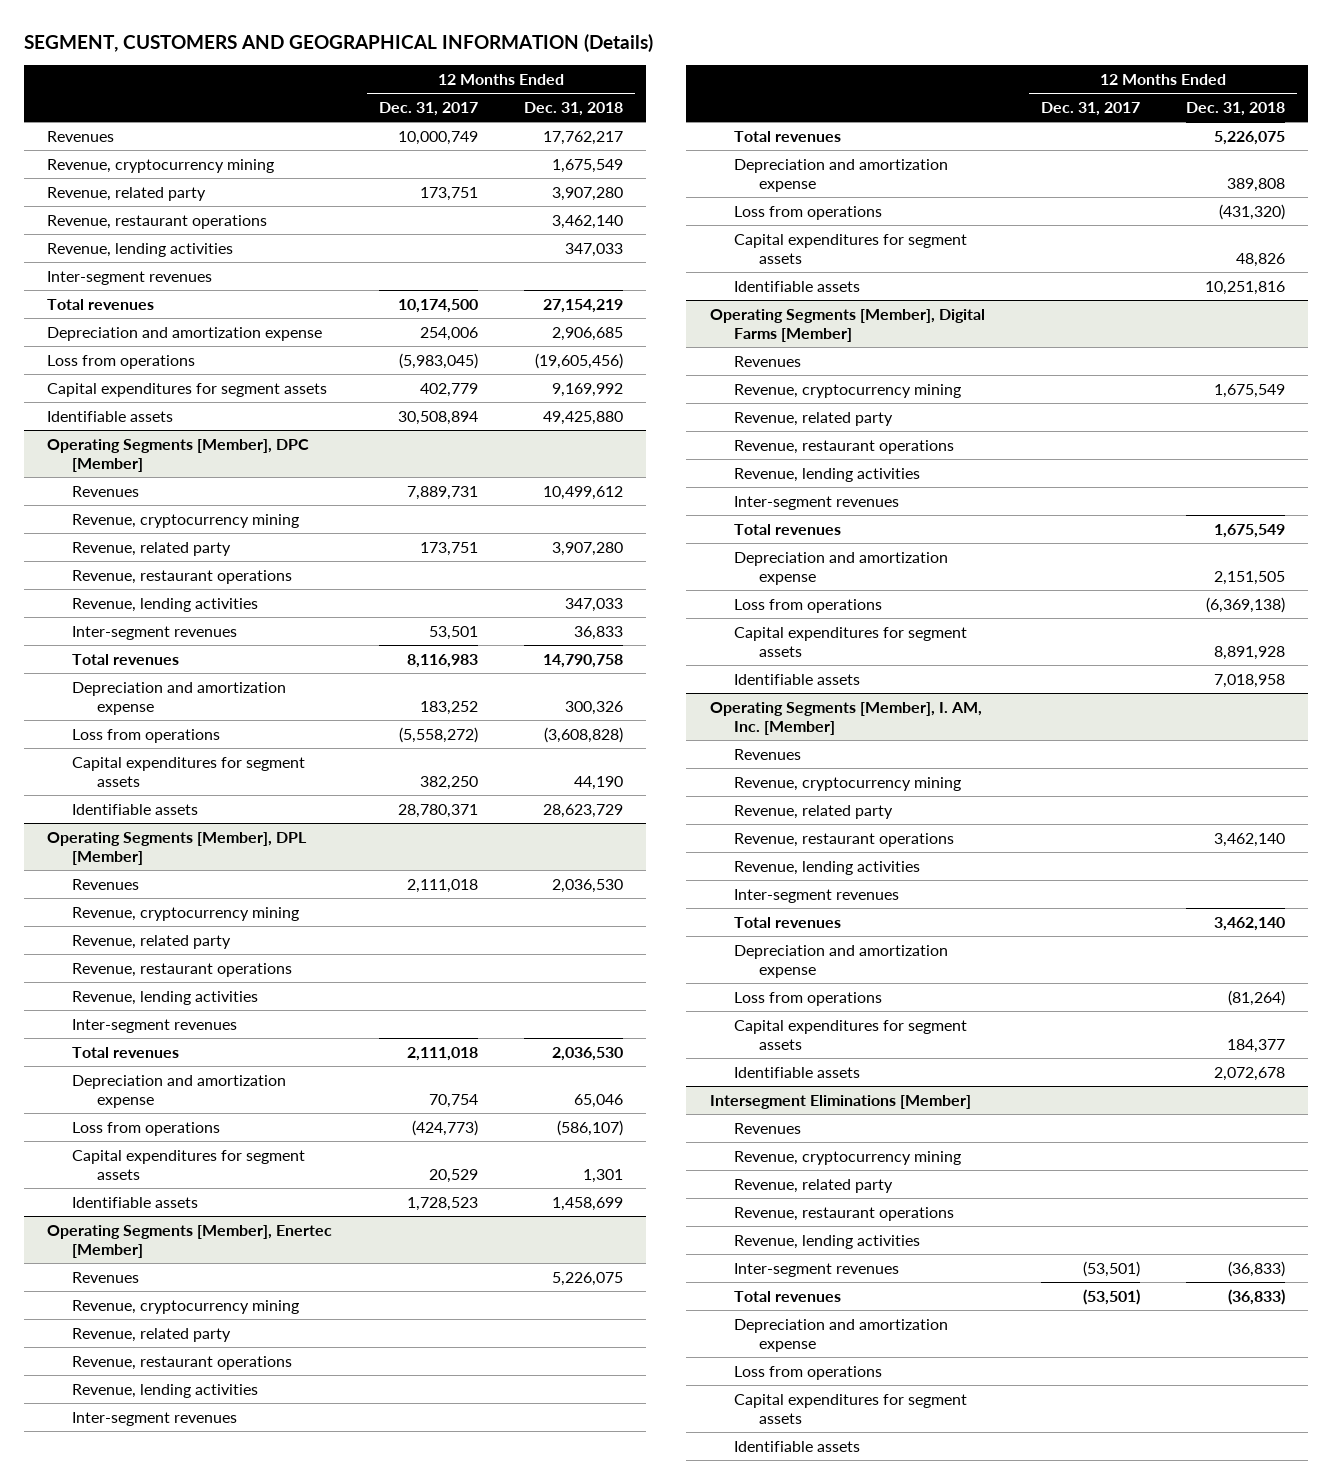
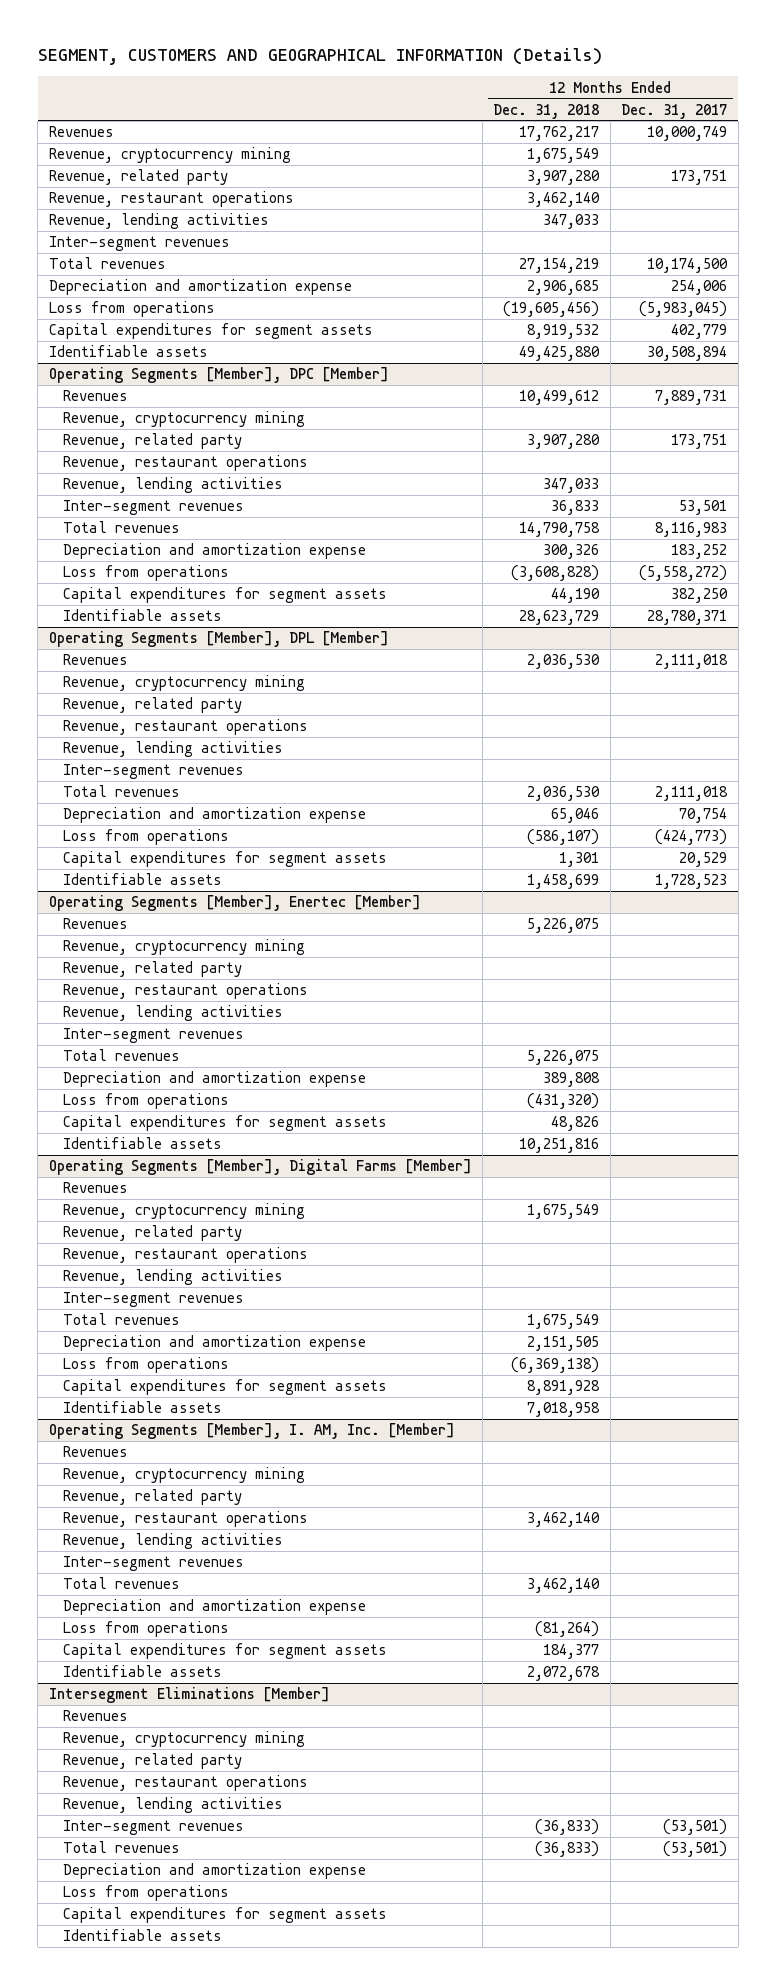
[551,382,623,397] 9,169,992 -> [527,324,600,340] 8,919,532

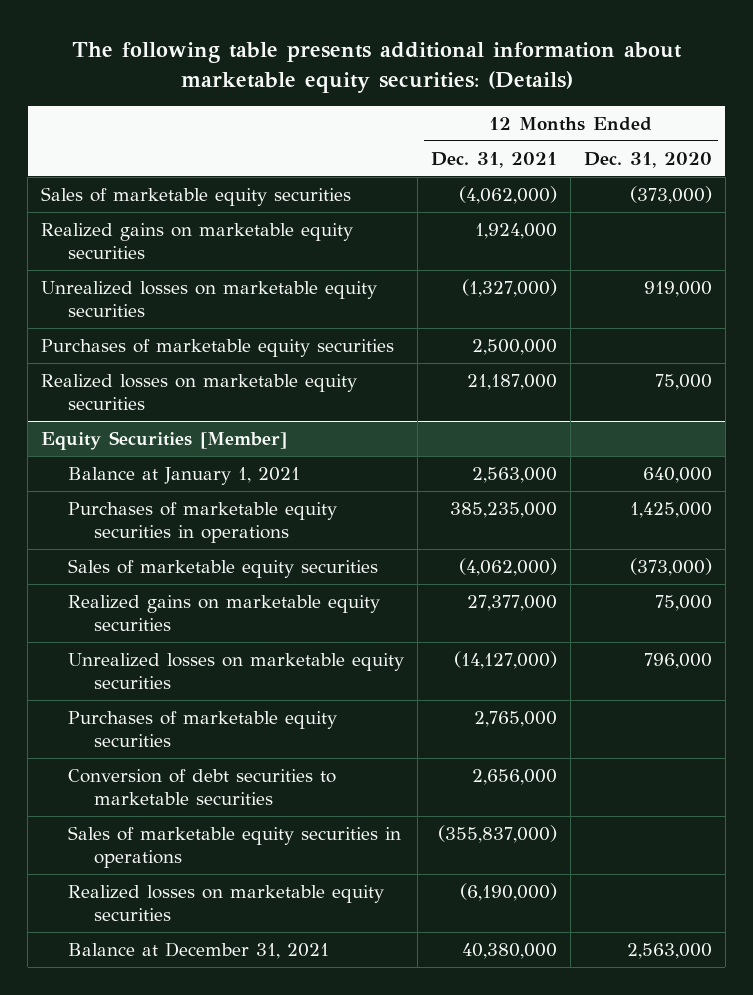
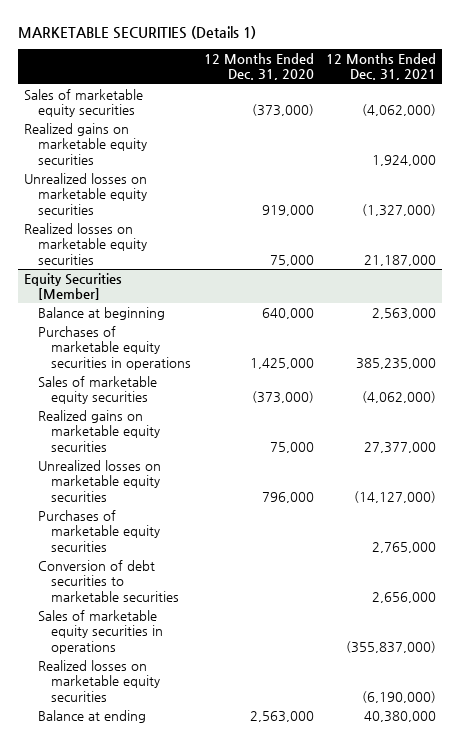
[71,42,682,93] The following table presents additional information about marketable equity securities: (Details) -> [17,25,256,39] MARKETABLE SECURITIES (Details 1)
[41,338,395,357] Purchases of marketable equity securities -> none
[67,466,300,485] Balance at January 1, 2021 -> [37,306,165,320] Balance at beginning
[67,941,329,959] Balance at December 31, 2021 -> [37,709,146,723] Balance at ending

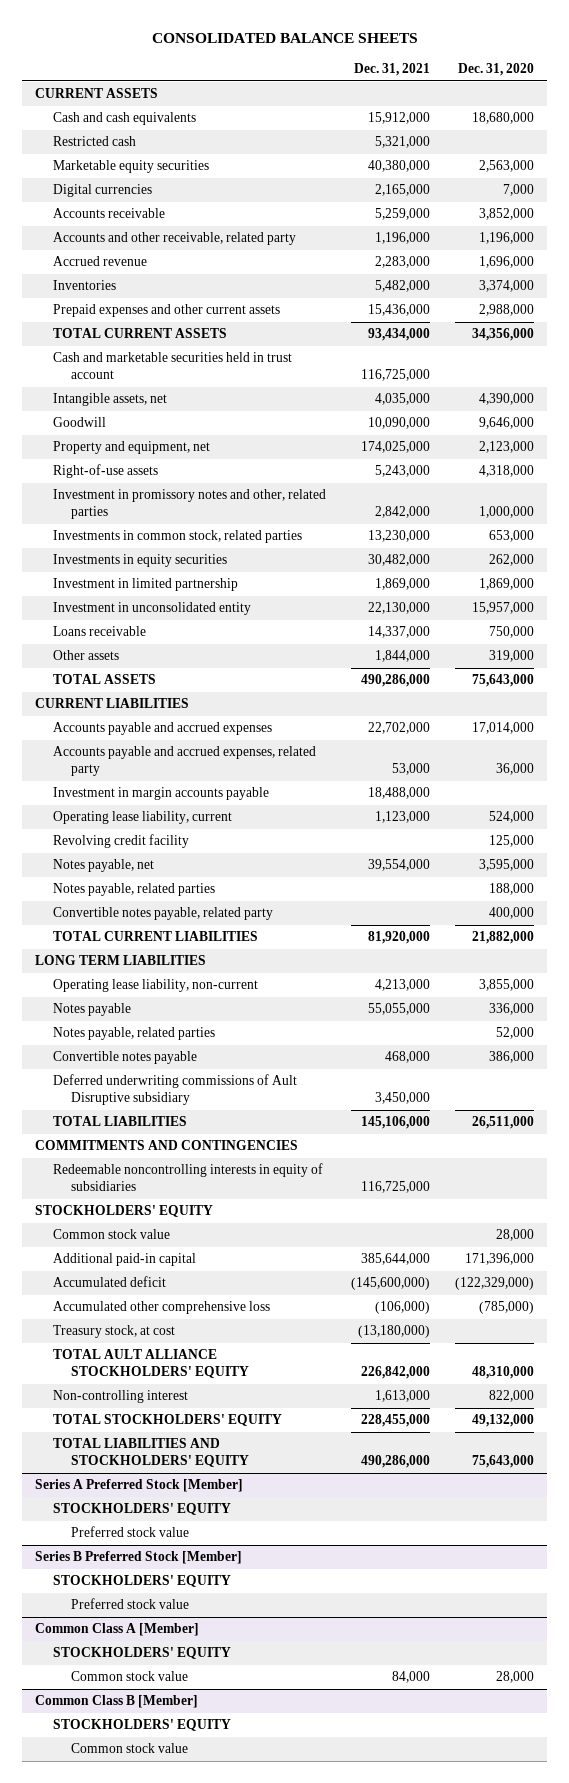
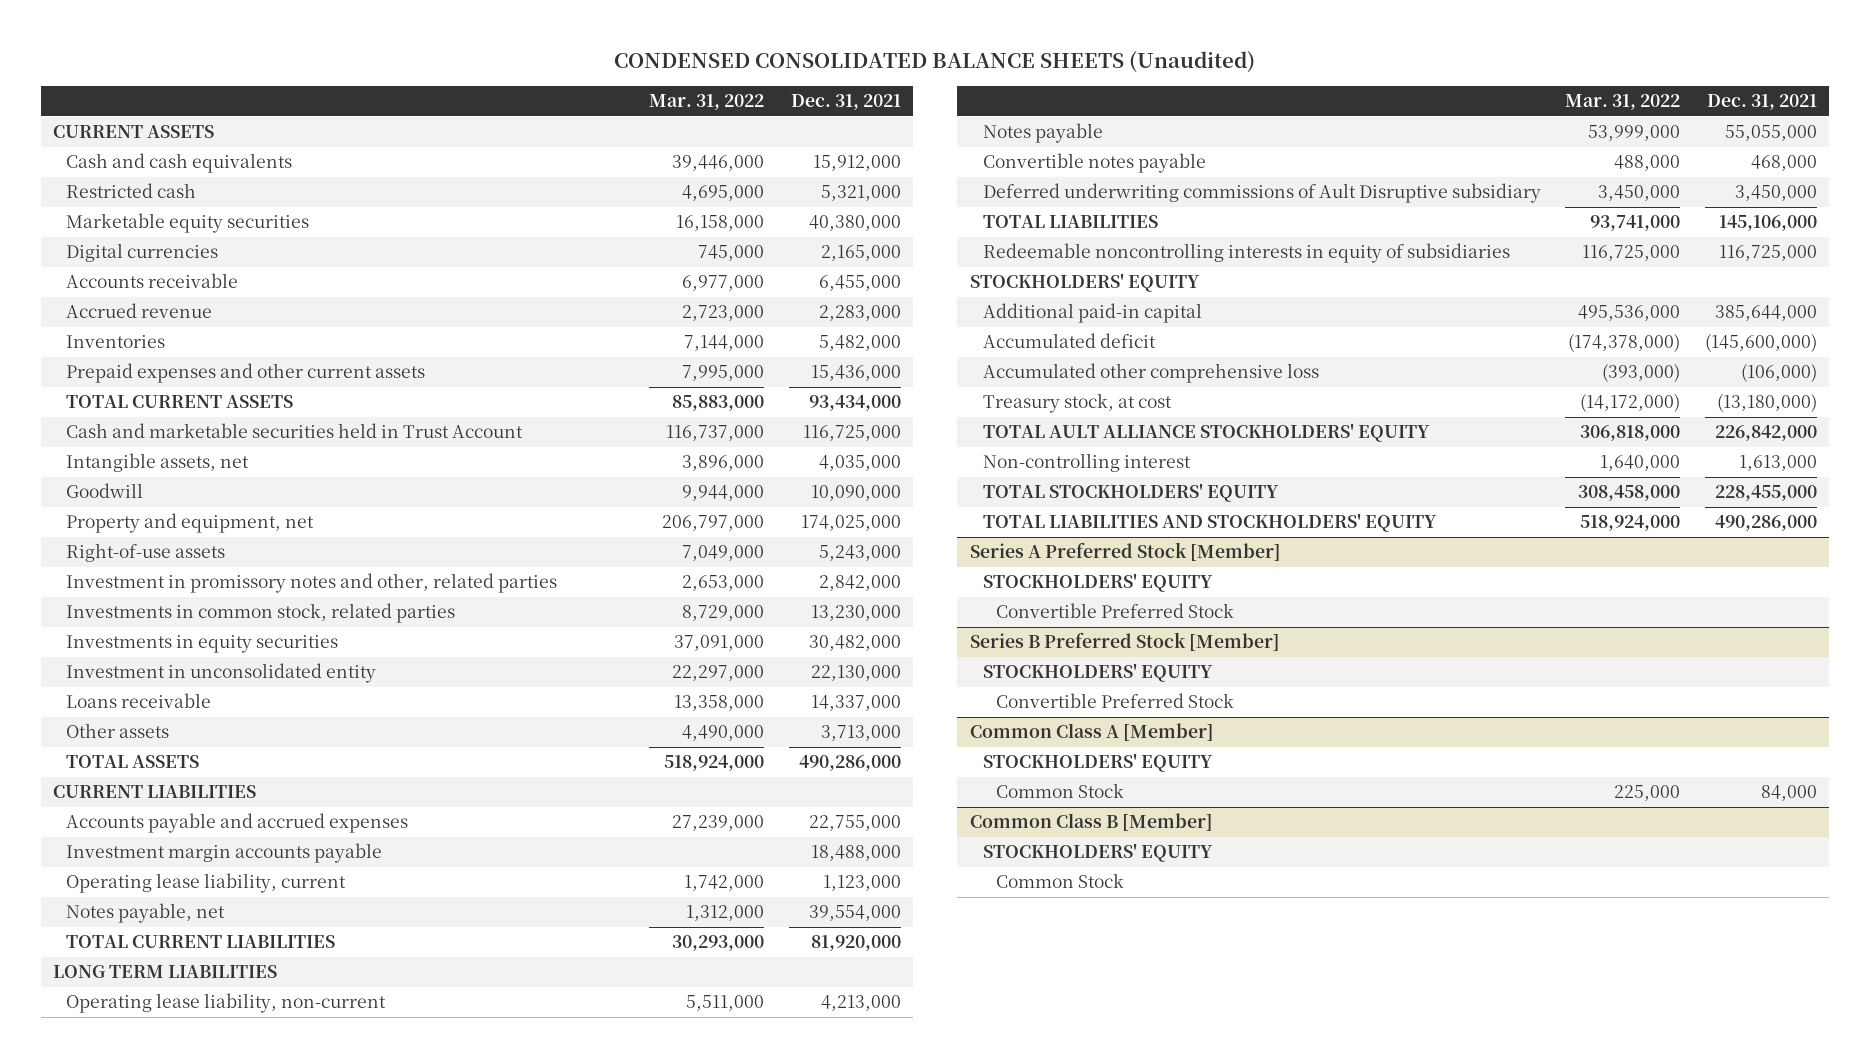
[151,33,418,44] CONSOLIDATED BALANCE SHEETS -> [614,51,1256,74] CONDENSED CONSOLIDATED BALANCE SHEETS (Unaudited)
[458,63,535,77] Dec. 31, 2020 -> none
none -> [648,94,764,111] Mar. 31, 2022
[53,232,297,246] Accounts and other receivable, related party -> none
[375,208,431,221] 5,259,000 -> [818,275,901,292] 6,455,000
[53,352,293,379] Cash and marketable securities held in trust account -> [66,423,524,439] Cash and marketable securities held in Trust Account
[53,578,239,592] Investment in limited partnership -> none
[375,650,431,663] 1,844,000 -> [820,725,901,742] 3,713,000
[53,746,317,776] Accounts payable and accrued expenses, related party -> none
[368,722,431,735] 22,702,000 -> [808,815,901,832] 22,755,000
[53,787,270,801] Investment in margin accounts payable -> [66,843,383,864] Investment margin accounts payable
[53,834,190,849] Revolving credit facility -> none
[53,883,216,897] Notes payable, related parties -> none
[53,907,274,921] Convertible notes payable, related party -> none
[53,1027,216,1041] Notes payable, related parties -> none
[35,1140,299,1151] COMMITMENTS AND CONTINGENCIES -> none
[53,1229,171,1240] Common stock value -> none
[71,1526,190,1538] Preferred stock value -> [995,603,1234,619] Convertible Preferred Stock
[71,1598,190,1610] Preferred stock value -> [995,693,1234,709] Convertible Preferred Stock
[71,1671,189,1682] Common stock value -> [995,783,1124,799] Common Stock
[71,1743,189,1754] Common stock value -> [995,873,1124,889] Common Stock

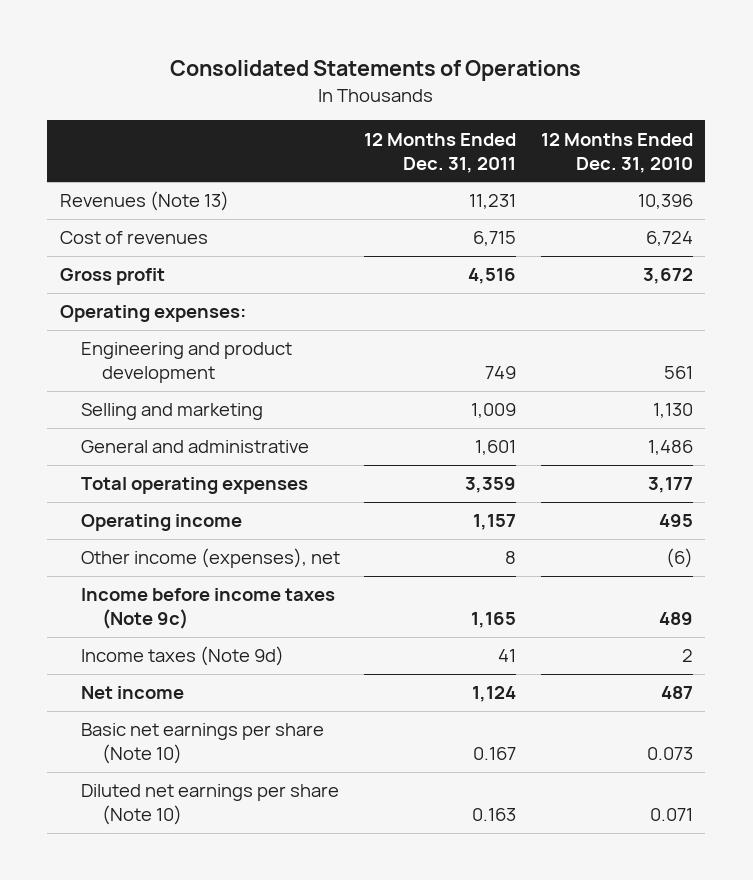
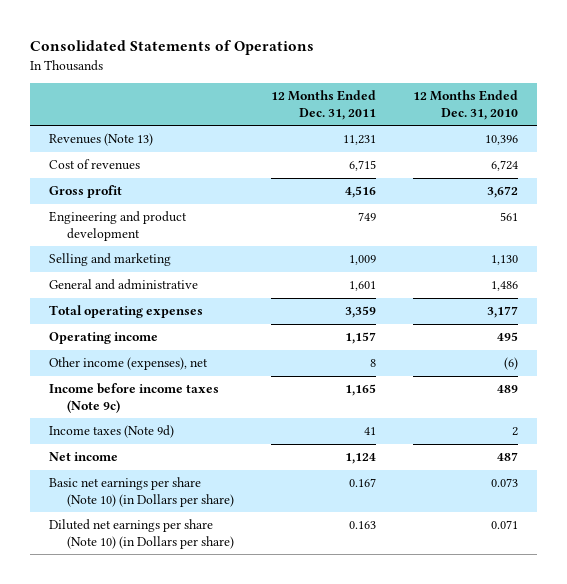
[59,305,246,323] Operating expenses: -> none
[80,723,324,765] Basic net earnings per share (Note 10) -> [48,477,235,507] Basic net earnings per share (Note 10) (in Dollars per share)
[80,784,339,826] Diluted net earnings per share (Note 10) -> [48,519,235,549] Diluted net earnings per share (Note 10) (in Dollars per share)

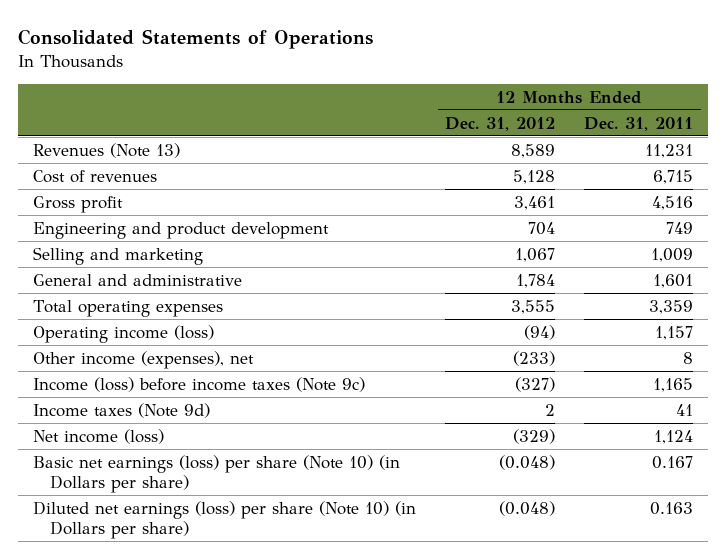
[413,90,519,120] 12 Months Ended Dec. 31, 2010 -> none
none -> [444,116,555,131] Dec. 31, 2012
[48,332,158,345] Operating income -> [32,324,214,343] Operating income (loss)
[48,383,219,413] Income before income taxes (Note 9c) -> [32,376,365,392] Income (loss) before income taxes (Note 9c)
[48,452,118,462] Net income -> [32,428,164,444] Net income (loss)
[48,477,235,507] Basic net earnings per share (Note 10) (in Dollars per share) -> [32,454,400,493] Basic net earnings (loss) per share (Note 10) (in Dollars per share)
[48,519,235,549] Diluted net earnings per share (Note 10) (in Dollars per share) -> [32,500,416,539] Diluted net earnings (loss) per share (Note 10) (in Dollars per share)

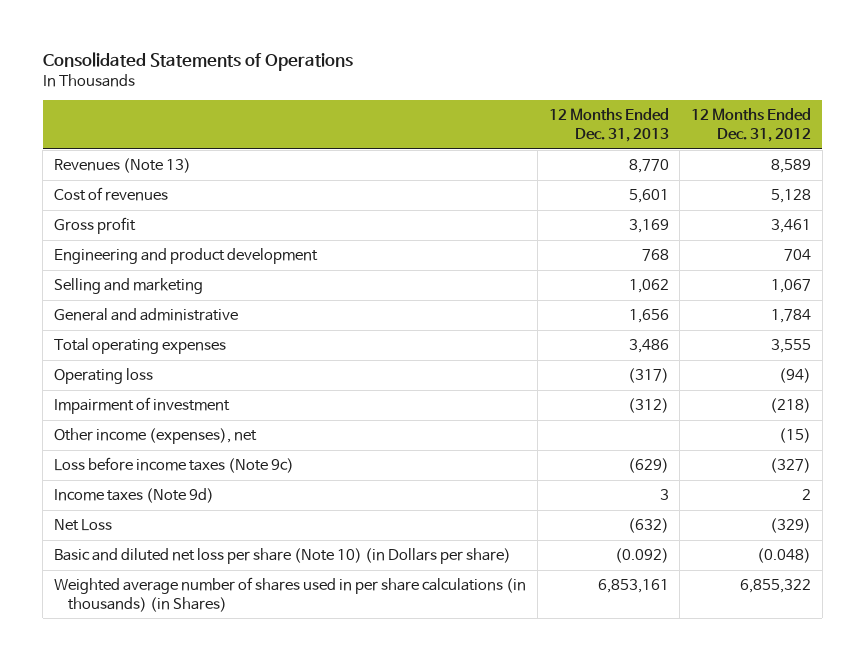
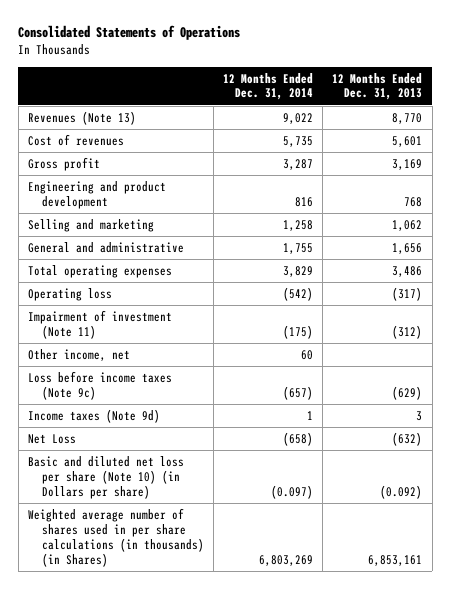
[691,108,812,143] 12 Months Ended Dec. 31, 2012 -> none
none -> [223,72,314,101] 12 Months Ended Dec. 31, 2014
[54,397,231,415] Impairment of investment -> [27,310,172,339] Impairment of investment (Note 11)
[54,428,258,445] Other income (expenses), net -> [27,349,130,362] Other income, net

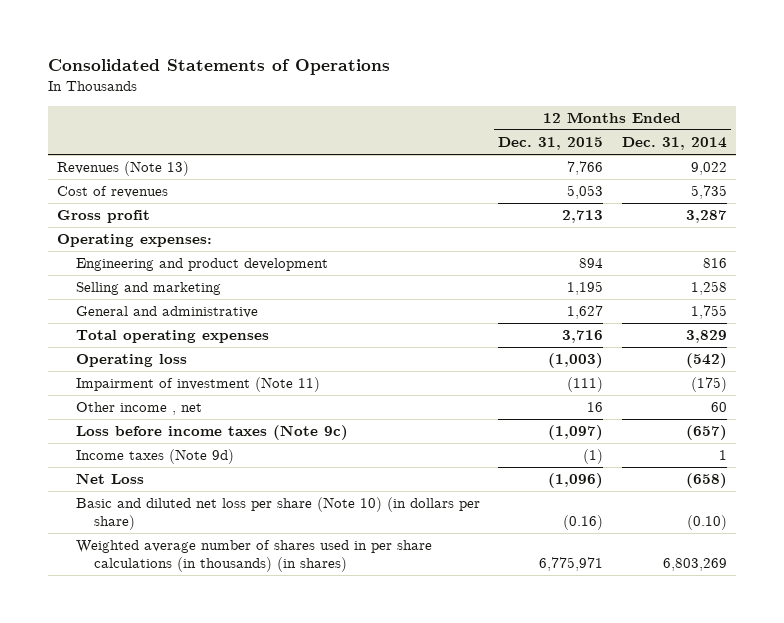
[332,72,423,101] 12 Months Ended Dec. 31, 2013 -> none
none -> [498,137,604,151] Dec. 31, 2015
none -> [57,234,213,248] Operating expenses:
[27,349,130,362] Other income, net -> [75,402,202,416] Other income , net
[27,456,184,499] Basic and diluted net loss per share (Note 10) (in Dollars per share) -> [75,497,480,531] Basic and diluted net loss per share (Note 10) (in dollars per share)
[271,484,314,499] (0.097) -> [686,515,727,531] (0.10)
[27,508,204,567] Weighted average number of shares used in per share calculations (in thousands) (in Shares) -> [75,540,432,573] Weighted average number of shares used in per share calculations (in thousands) (in shares)

